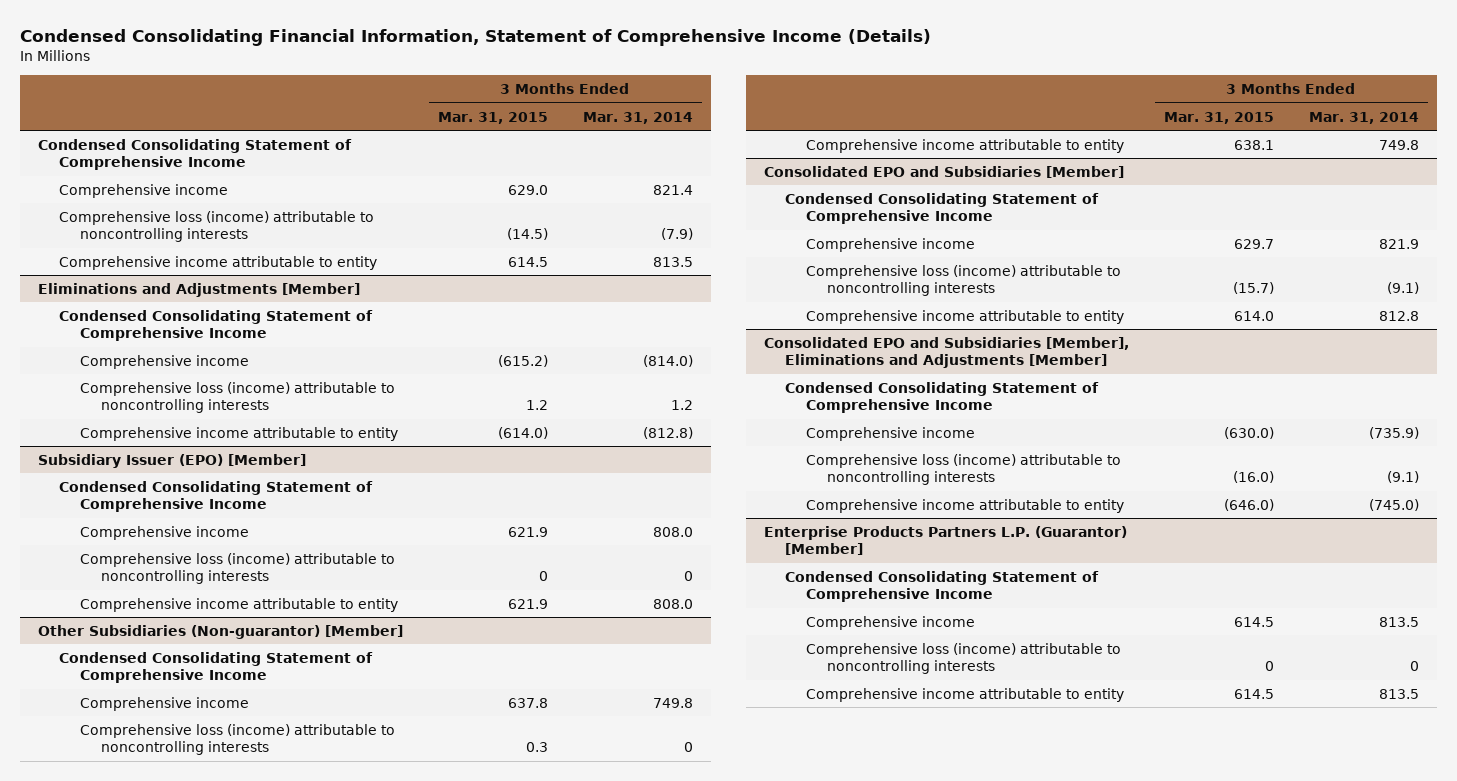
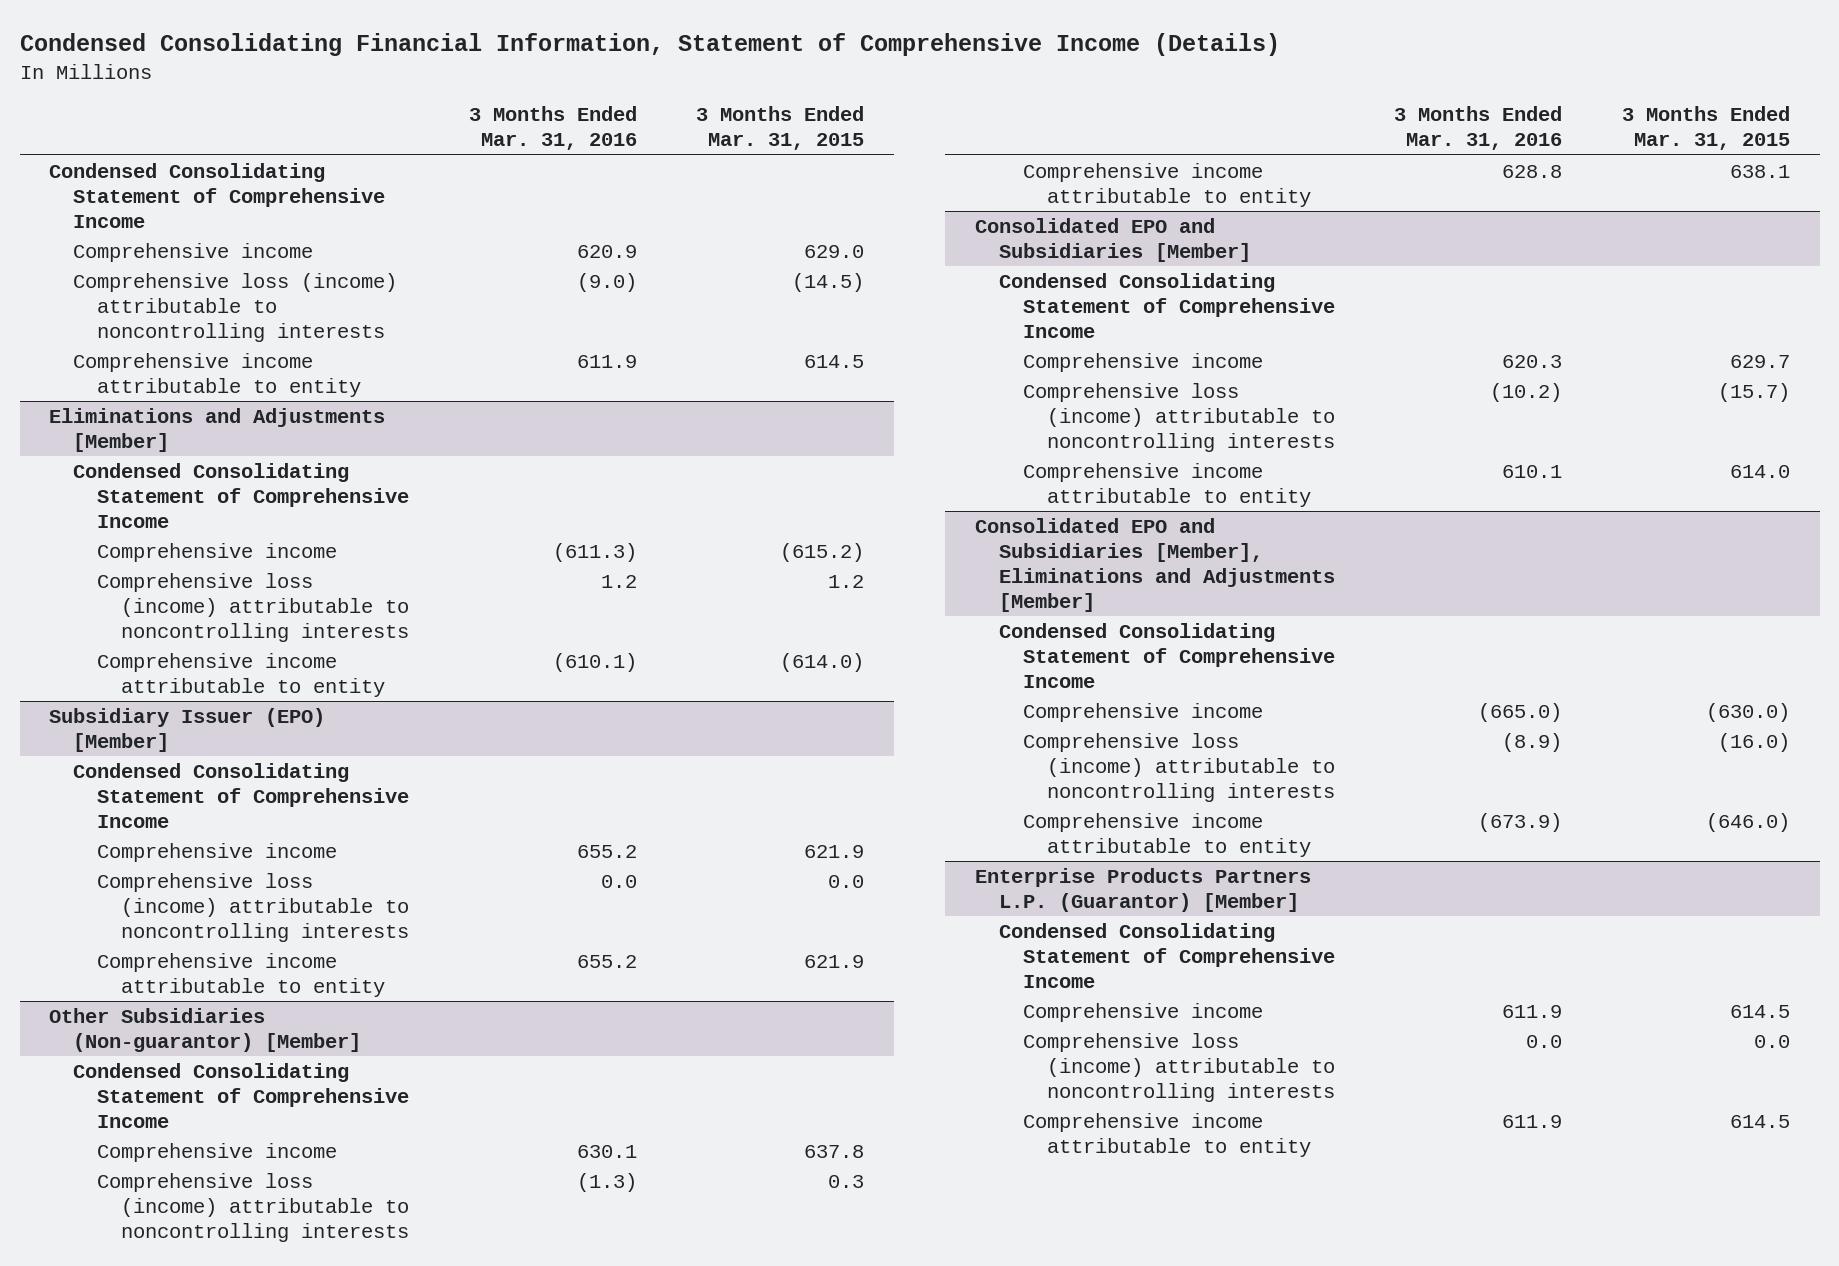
[583,111,694,124] Mar. 31, 2014 -> none
none -> [468,106,637,151] 3 Months Ended Mar. 31, 2016
[538,570,548,581] 0 -> [828,874,865,888] 0.0
[1264,660,1274,671] 0 -> [1753,1034,1790,1048] 0.0

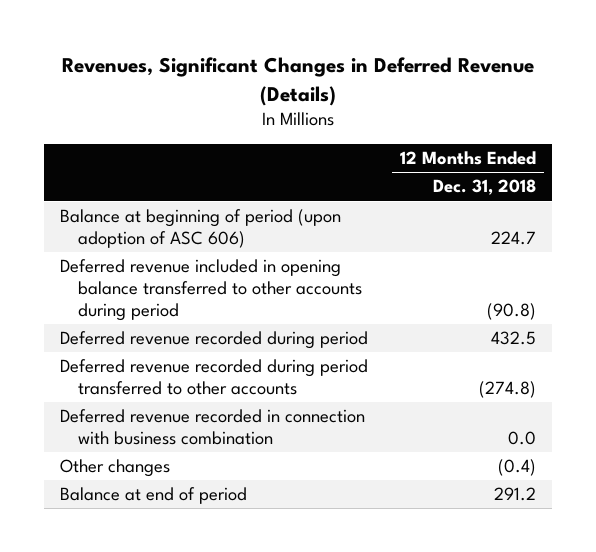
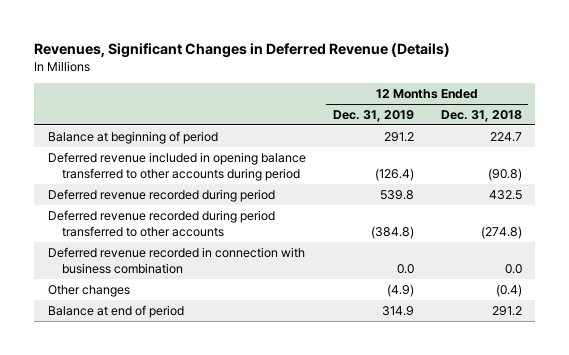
none -> [332,109,414,122] Dec. 31, 2019
[59,209,341,249] Balance at beginning of period (upon adoption of ASC 606) -> [47,130,218,144] Balance at beginning of period

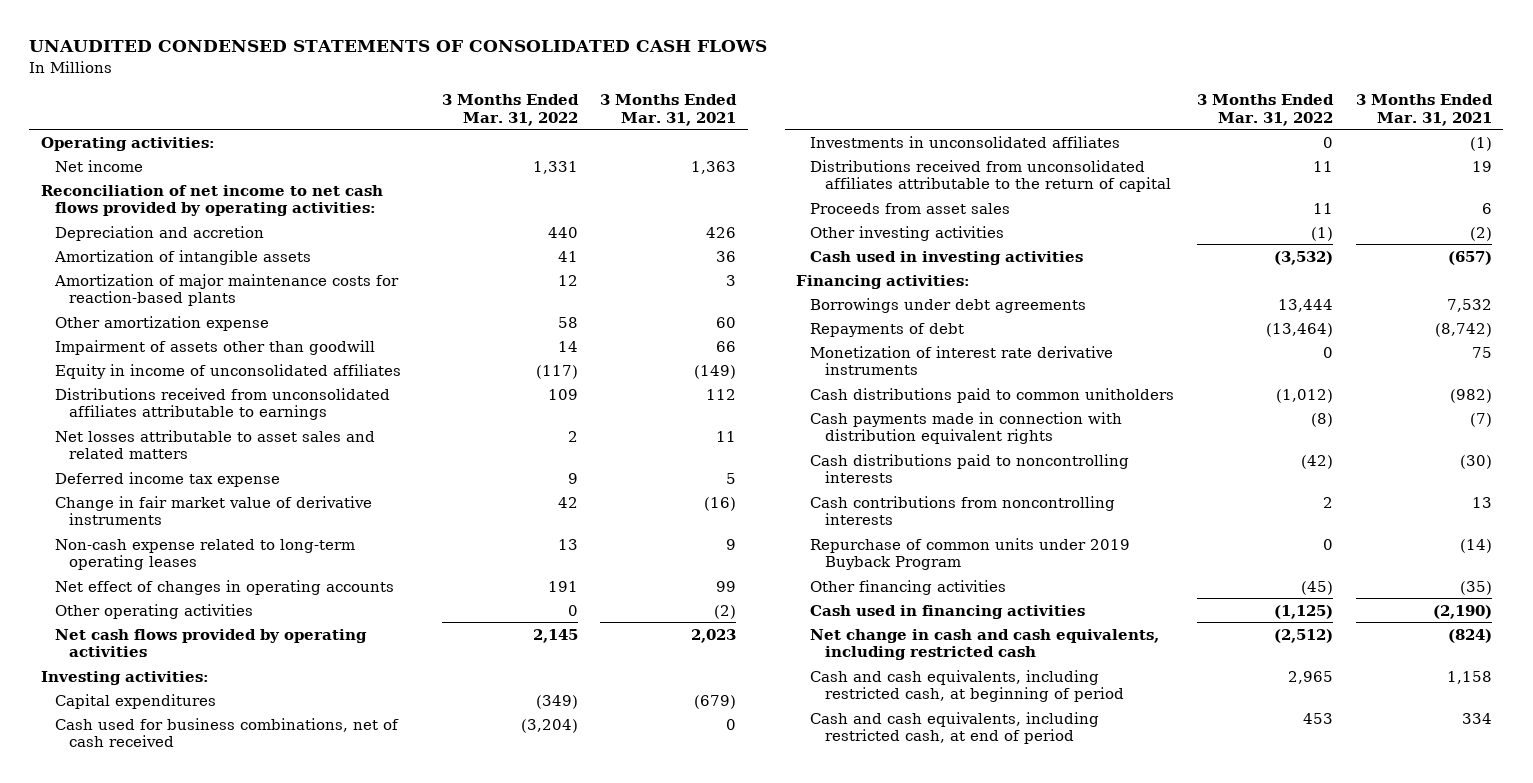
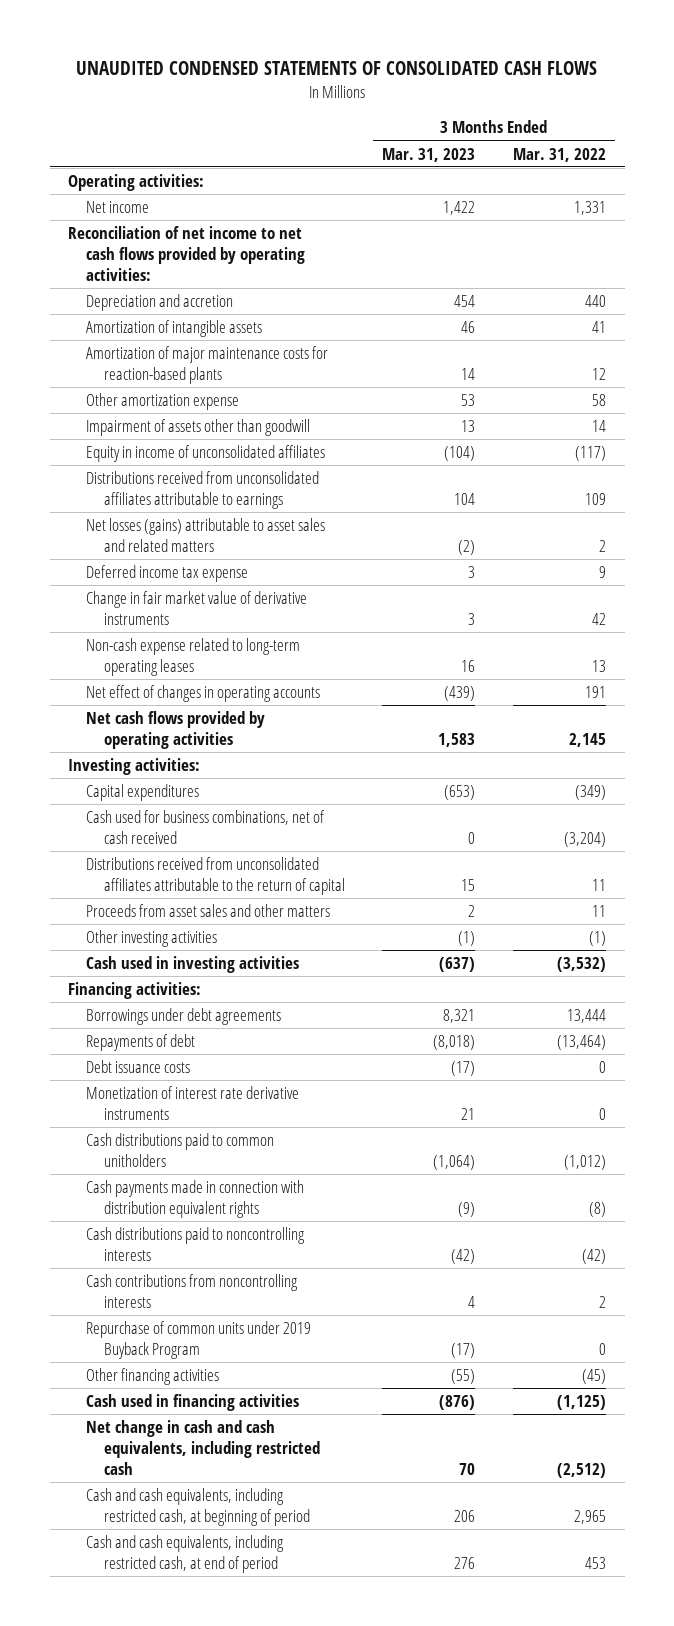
[600,94,738,126] 3 Months Ended Mar. 31, 2021 -> none
none -> [382,147,476,162] Mar. 31, 2023
[54,429,375,460] Net losses attributable to asset sales and related matters -> [86,518,326,552] Net losses (gains) attributable to asset sales and related matters
[54,603,253,619] Other operating activities -> none
[810,135,1121,148] Investments in unconsolidated affiliates -> none
[810,202,1011,214] Proceeds from asset sales -> [86,904,331,918] Proceeds from asset sales and other matters
none -> [86,1060,191,1074] Debt issuance costs

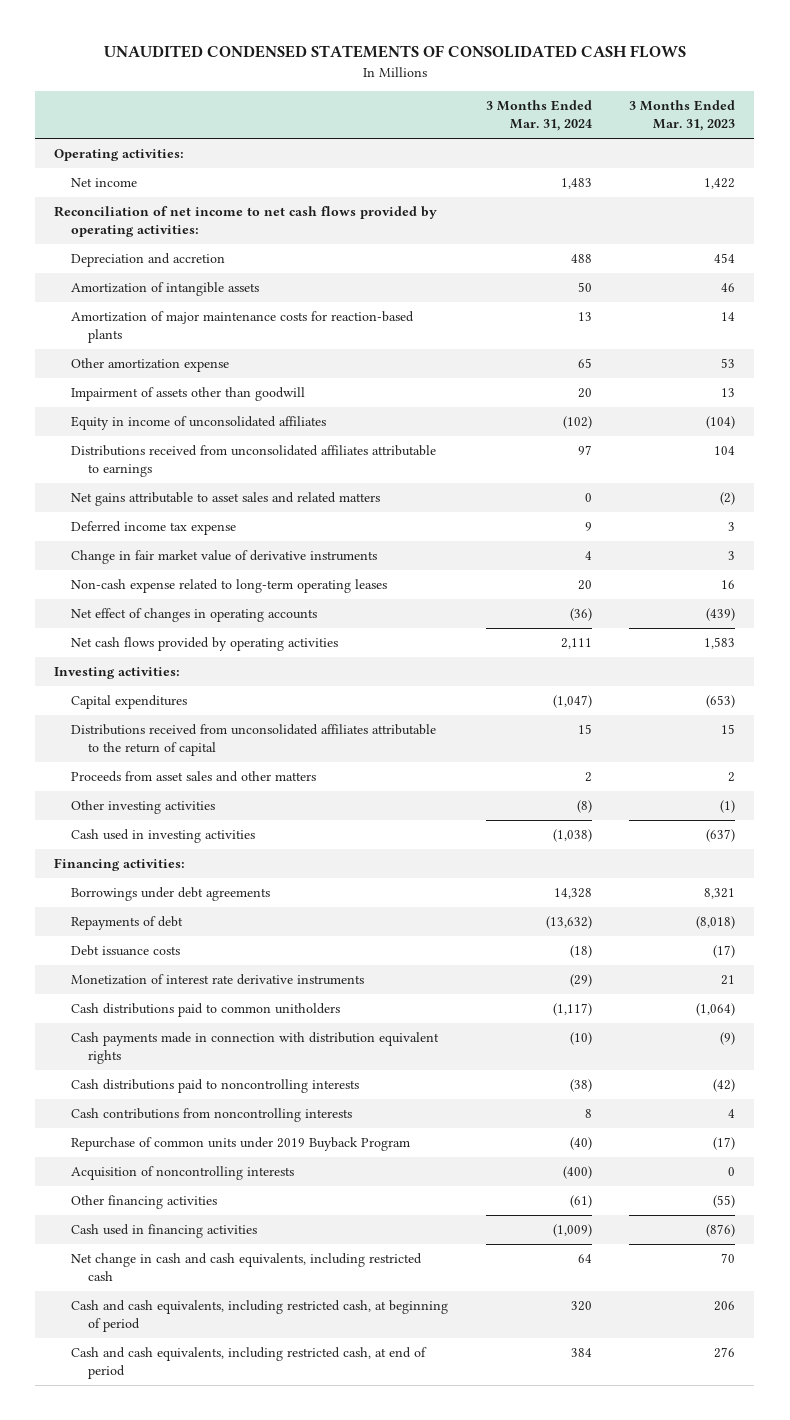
[512,147,606,162] Mar. 31, 2022 -> none
none -> [485,100,592,132] 3 Months Ended Mar. 31, 2024
[86,518,326,552] Net losses (gains) attributable to asset sales and related matters -> [71,492,381,507] Net gains attributable to asset sales and related matters
[86,810,326,844] Cash used for business combinations, net of cash received -> none
none -> [71,1166,295,1181] Acquisition of noncontrolling interests

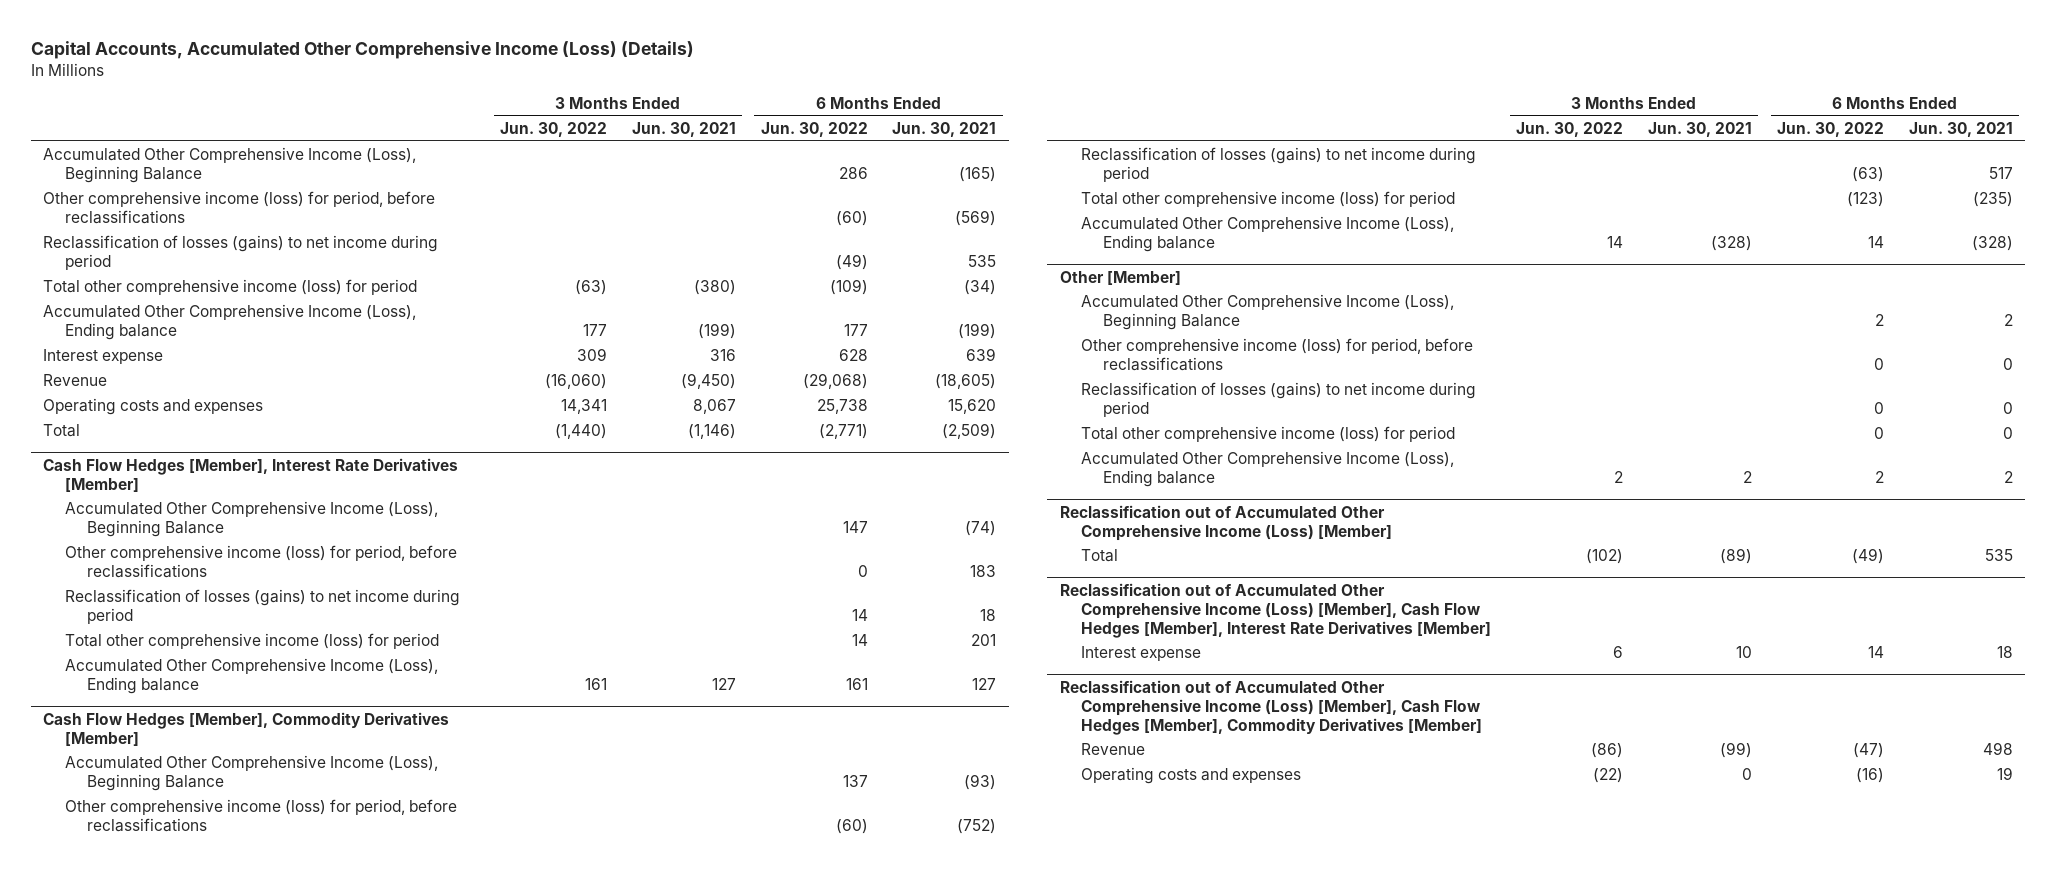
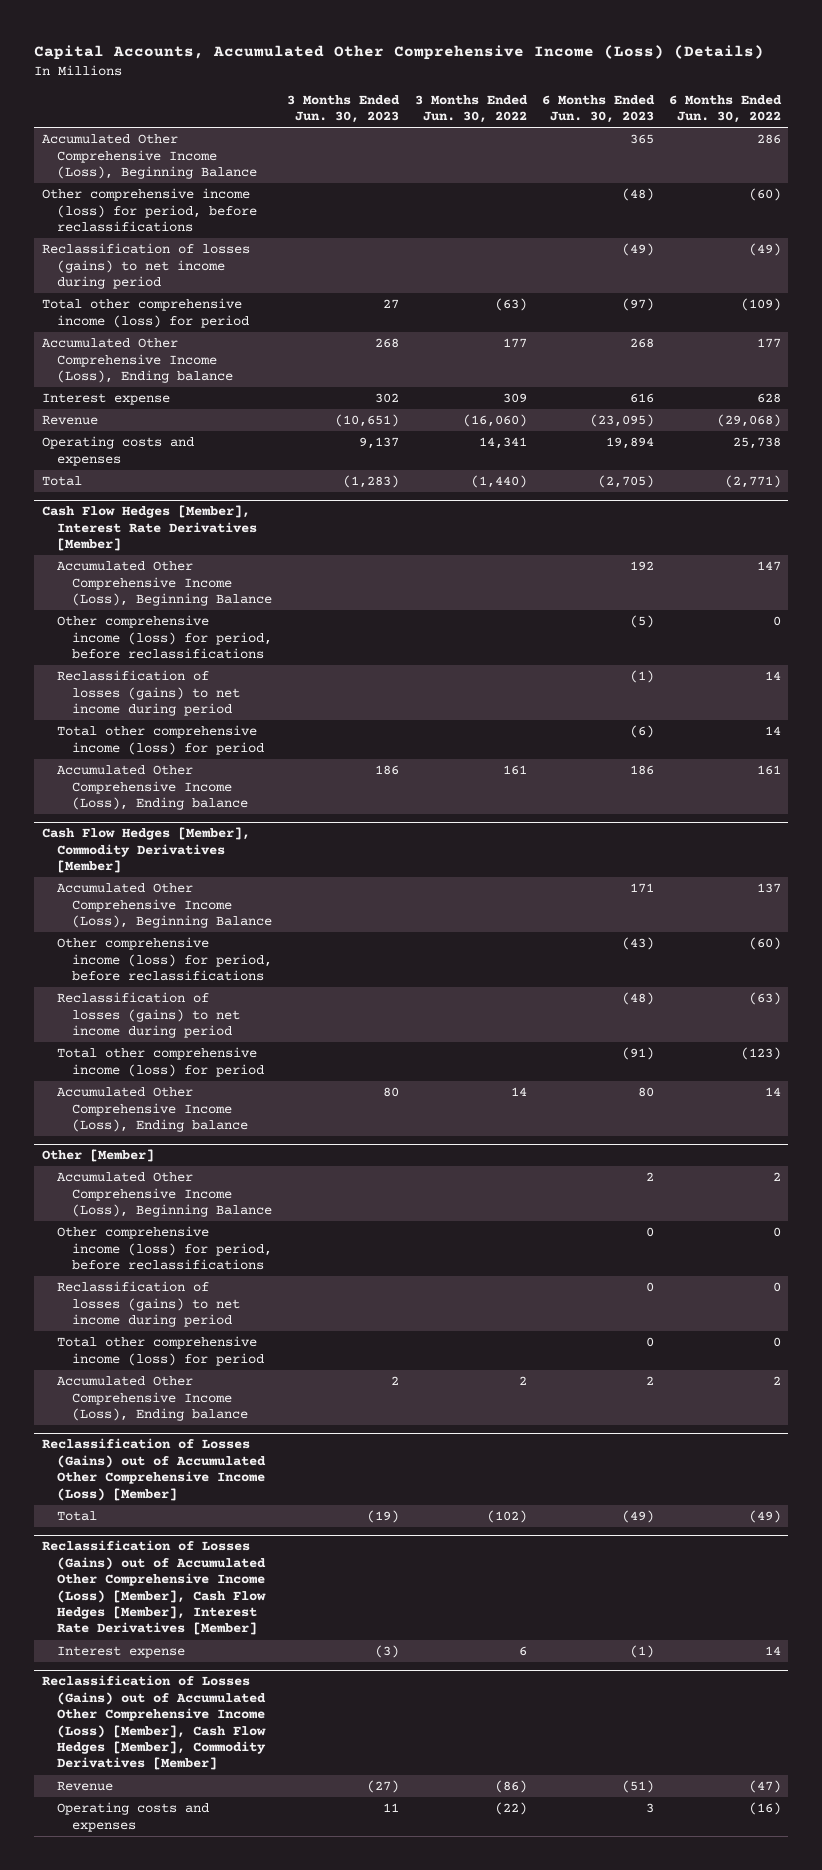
[631,121,736,137] Jun. 30, 2021 -> none
[892,121,997,137] Jun. 30, 2021 -> none
none -> [287,94,401,124] 3 Months Ended Jun. 30, 2023
none -> [541,94,655,124] 6 Months Ended Jun. 30, 2023
[1059,504,1393,541] Reclassification out of Accumulated Other Comprehensive Income (Loss) [Member] -> [41,1438,266,1501] Reclassification of Losses (Gains) out of Accumulated Other Comprehensive Income (Loss) [Member]
[1059,582,1492,638] Reclassification out of Accumulated Other Comprehensive Income (Loss) [Member], Cash Flow Hedges [Member], Interest Rate Derivatives [Member] -> [41,1540,266,1636] Reclassification of Losses (Gains) out of Accumulated Other Comprehensive Income (Loss) [Member], Cash Flow Hedges [Member], Interest Rate Derivatives [Member]
[1059,679,1483,735] Reclassification out of Accumulated Other Comprehensive Income (Loss) [Member], Cash Flow Hedges [Member], Commodity Derivatives [Member] -> [41,1675,266,1771] Reclassification of Losses (Gains) out of Accumulated Other Comprehensive Income (Loss) [Member], Cash Flow Hedges [Member], Commodity Derivatives [Member]

